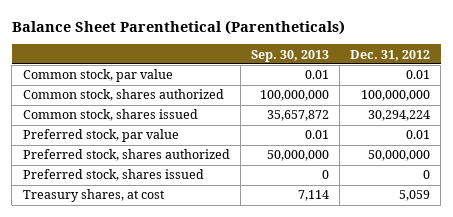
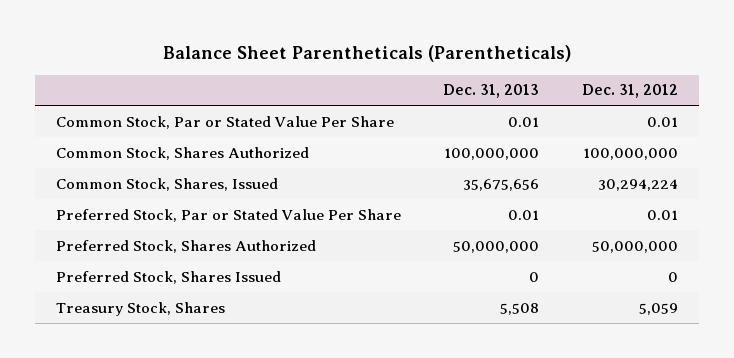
[11,19,345,35] Balance Sheet Parenthetical (Parentheticals) -> [162,44,571,62] Balance Sheet Parentheticals (Parentheticals)
[250,49,329,62] Sep. 30, 2013 -> none
none -> [443,84,540,99] Dec. 31, 2013
[22,69,173,83] Common stock, par value -> [55,115,394,129] Common Stock, Par or Stated Value Per Share
[22,89,224,102] Common stock, shares authorized -> [55,146,309,160] Common Stock, Shares Authorized
[22,109,198,122] Common stock, shares issued -> [55,177,278,191] Common Stock, Shares, Issued
[22,129,179,143] Preferred stock, par value -> [55,208,401,222] Preferred Stock, Par or Stated Value Per Share
[22,149,230,162] Preferred stock, shares authorized -> [55,239,316,253] Preferred Stock, Shares Authorized
[22,169,204,182] Preferred stock, shares issued -> [55,270,281,284] Preferred Stock, Shares Issued
[22,189,165,203] Treasury shares, at cost -> [55,301,225,316] Treasury Stock, Shares

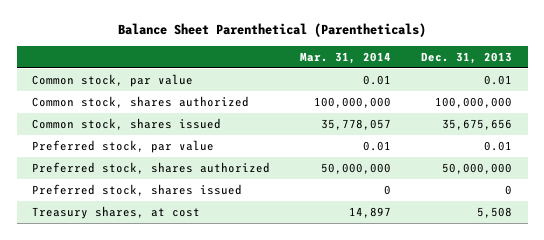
[162,44,571,62] Balance Sheet Parentheticals (Parentheticals) -> [118,23,427,38] Balance Sheet Parenthetical (Parentheticals)
[581,84,678,99] Dec. 31, 2012 -> none
none -> [300,51,392,64] Mar. 31, 2014
[55,115,394,129] Common Stock, Par or Stated Value Per Share -> [31,73,193,87] Common stock, par value
[55,146,309,160] Common Stock, Shares Authorized -> [31,95,249,108] Common stock, shares authorized
[55,177,278,191] Common Stock, Shares, Issued -> [31,117,221,130] Common stock, shares issued
[55,208,401,222] Preferred Stock, Par or Stated Value Per Share -> [31,139,214,153] Preferred stock, par value
[55,239,316,253] Preferred Stock, Shares Authorized -> [31,161,270,174] Preferred stock, shares authorized
[55,270,281,284] Preferred Stock, Shares Issued -> [31,183,242,196] Preferred stock, shares issued
[55,301,225,316] Treasury Stock, Shares -> [31,205,200,219] Treasury shares, at cost

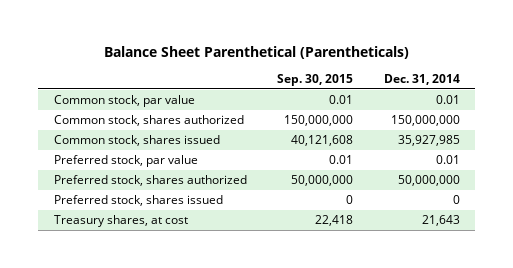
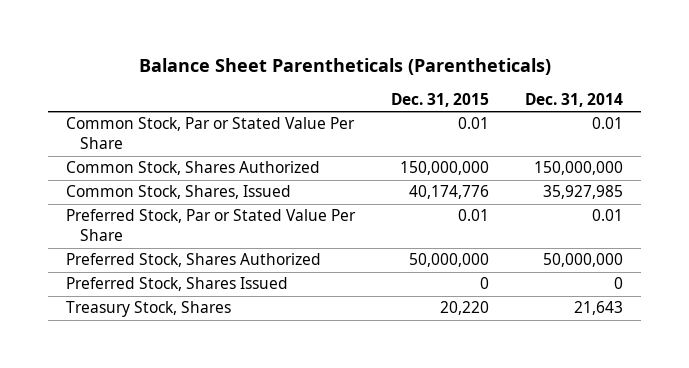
[103,45,409,59] Balance Sheet Parenthetical (Parentheticals) -> [138,58,551,76] Balance Sheet Parentheticals (Parentheticals)
[277,73,354,86] Sep. 30, 2015 -> none
none -> [391,93,490,108] Dec. 31, 2015
[53,95,195,108] Common stock, par value -> [66,117,356,150] Common Stock, Par or Stated Value Per Share
[53,115,244,127] Common stock, shares authorized -> [66,161,321,176] Common Stock, Shares Authorized
[53,135,220,147] Common stock, shares issued -> [66,185,292,200] Common Stock, Shares, Issued
[53,155,198,168] Preferred stock, par value -> [66,209,357,242] Preferred Stock, Par or Stated Value Per Share
[53,175,247,187] Preferred stock, shares authorized -> [66,253,322,268] Preferred Stock, Shares Authorized
[53,195,223,207] Preferred stock, shares issued -> [66,277,289,292] Preferred Stock, Shares Issued
[53,215,188,228] Treasury shares, at cost -> [66,301,232,318] Treasury Stock, Shares

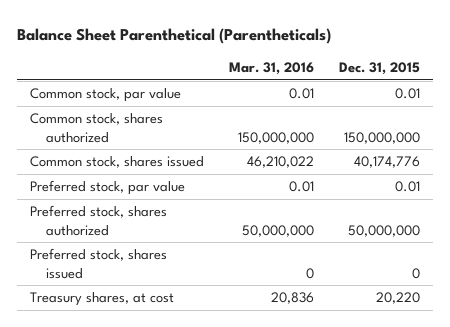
[138,58,551,76] Balance Sheet Parentheticals (Parentheticals) -> [17,27,332,44] Balance Sheet Parenthetical (Parentheticals)
[524,93,623,108] Dec. 31, 2014 -> none
none -> [229,61,315,75] Mar. 31, 2016
[66,117,356,150] Common Stock, Par or Stated Value Per Share -> [30,88,182,103] Common stock, par value
[66,161,321,176] Common Stock, Shares Authorized -> [30,113,164,143] Common stock, shares authorized
[66,185,292,200] Common Stock, Shares, Issued -> [30,156,205,169] Common stock, shares issued
[66,209,357,242] Preferred Stock, Par or Stated Value Per Share -> [30,180,186,196] Preferred stock, par value
[66,253,322,268] Preferred Stock, Shares Authorized -> [30,205,168,236] Preferred stock, shares authorized
[66,277,289,292] Preferred Stock, Shares Issued -> [30,248,168,279] Preferred stock, shares issued
[66,301,232,318] Treasury Stock, Shares -> [30,292,175,307] Treasury shares, at cost

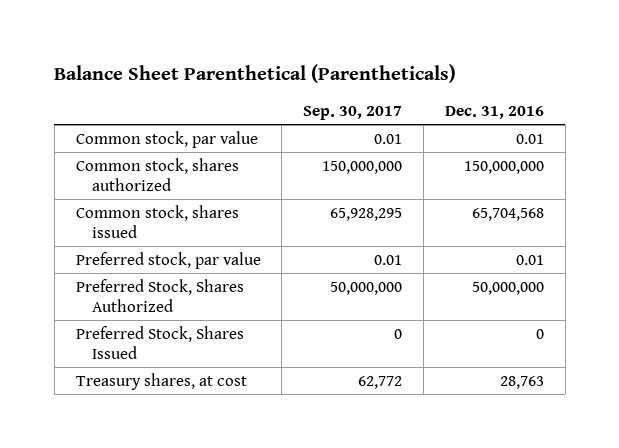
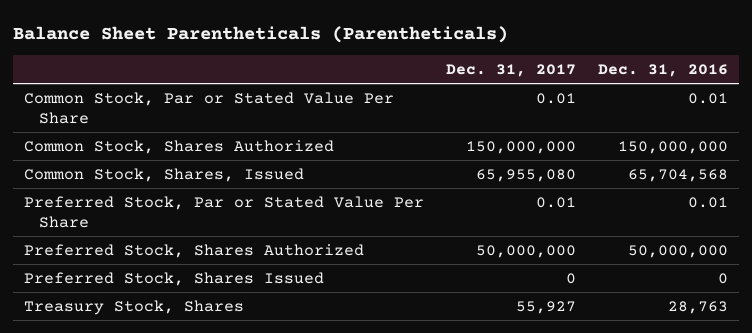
[54,64,457,84] Balance Sheet Parenthetical (Parentheticals) -> [13,25,509,43] Balance Sheet Parentheticals (Parentheticals)
[303,105,403,120] Sep. 30, 2017 -> none
none -> [446,64,577,78] Dec. 31, 2017
[75,130,258,148] Common stock, par value -> [24,91,395,124] Common Stock, Par or Stated Value Per Share
[75,157,239,191] Common stock, shares authorized -> [24,139,335,154] Common Stock, Shares Authorized
[75,204,239,238] Common stock, shares issued -> [24,167,305,182] Common Stock, Shares, Issued
[75,251,261,269] Preferred stock, par value -> [24,195,425,228] Preferred Stock, Par or Stated Value Per Share
[75,372,247,390] Treasury shares, at cost -> [24,299,245,315] Treasury Stock, Shares

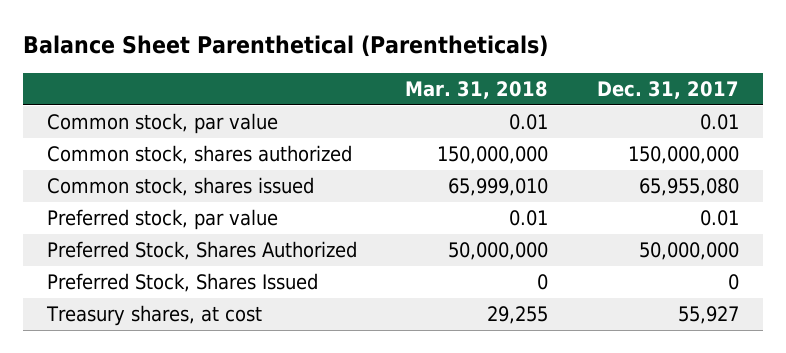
[13,25,509,43] Balance Sheet Parentheticals (Parentheticals) -> [23,35,549,58] Balance Sheet Parenthetical (Parentheticals)
[598,64,729,78] Dec. 31, 2016 -> none
none -> [405,80,549,99] Mar. 31, 2018
[24,91,395,124] Common Stock, Par or Stated Value Per Share -> [47,113,279,135] Common stock, par value
[24,139,335,154] Common Stock, Shares Authorized -> [47,145,353,165] Common stock, shares authorized
[24,167,305,182] Common Stock, Shares, Issued -> [47,177,315,197] Common stock, shares issued
[24,195,425,228] Preferred Stock, Par or Stated Value Per Share -> [47,209,279,231] Preferred stock, par value
[24,299,245,315] Treasury Stock, Shares -> [46,305,263,327] Treasury shares, at cost

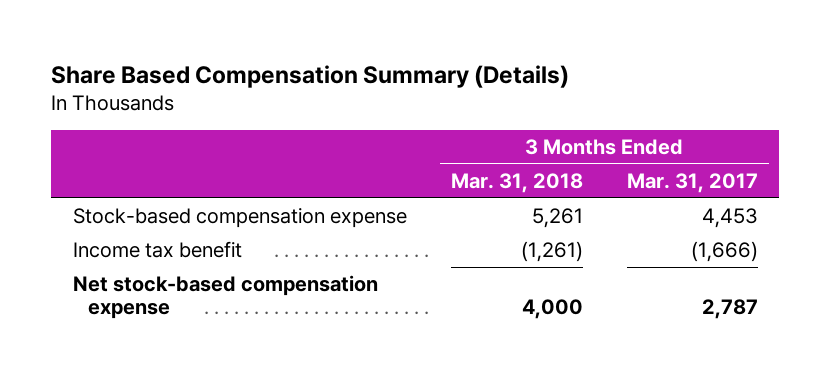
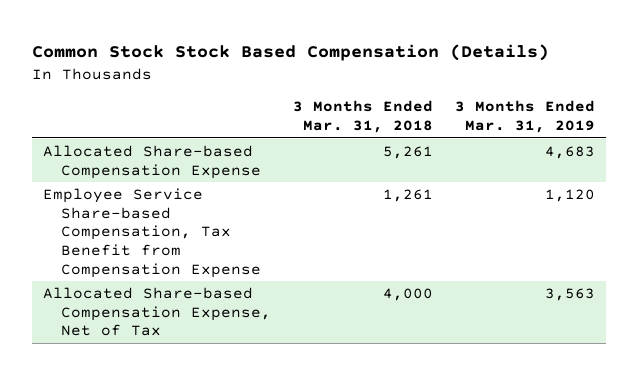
[51,64,570,88] Share Based Compensation Summary (Details) -> [32,44,550,62] Common Stock Stock Based Compensation (Details)
[626,172,758,193] Mar. 31, 2017 -> none
none -> [455,100,596,134] 3 Months Ended Mar. 31, 2019
[73,207,408,228] Stock-based compensation expense -> [43,144,262,179] Allocated Share-based Compensation Expense
[73,240,243,258] Income tax benefit -> [43,187,262,279] Employee Service Share-based Compensation, Tax Benefit from Compensation Expense
[520,240,583,262] (1,261) -> [383,188,434,202] 1,261
[73,274,379,320] Net stock-based compensation expense -> [43,286,272,337] Allocated Share-based Compensation Expense, Net of Tax

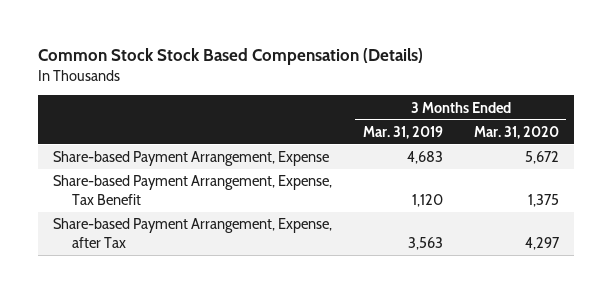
[293,100,434,134] 3 Months Ended Mar. 31, 2018 -> none
none -> [473,125,559,139] Mar. 31, 2020
[43,144,262,179] Allocated Share-based Compensation Expense -> [53,151,330,167] Share-based Payment Arrangement, Expense
[43,187,262,279] Employee Service Share-based Compensation, Tax Benefit from Compensation Expense -> [53,175,333,205] Share-based Payment Arrangement, Expense, Tax Benefit
[43,286,272,337] Allocated Share-based Compensation Expense, Net of Tax -> [53,218,333,248] Share-based Payment Arrangement, Expense, after Tax

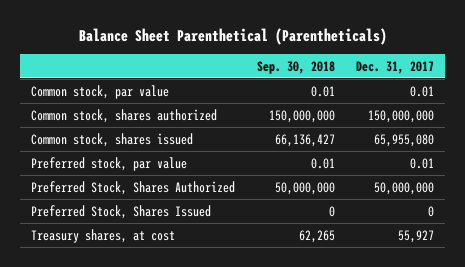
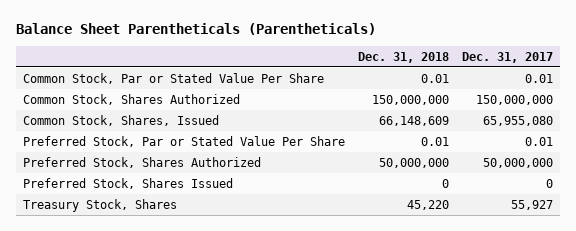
[78,27,387,45] Balance Sheet Parenthetical (Parentheticals) -> [16,23,377,36] Balance Sheet Parentheticals (Parentheticals)
[256,60,335,74] Sep. 30, 2018 -> none
none -> [358,51,450,63] Dec. 31, 2018
[30,84,169,99] Common stock, par value -> [22,72,324,84] Common Stock, Par or Stated Value Per Share
[30,108,217,123] Common stock, shares authorized -> [22,93,240,105] Common Stock, Shares Authorized
[30,132,193,147] Common stock, shares issued -> [22,114,219,126] Common Stock, Shares, Issued
[30,156,187,171] Preferred stock, par value -> [22,135,345,147] Preferred Stock, Par or Stated Value Per Share
[30,228,175,243] Treasury shares, at cost -> [22,198,177,212] Treasury Stock, Shares

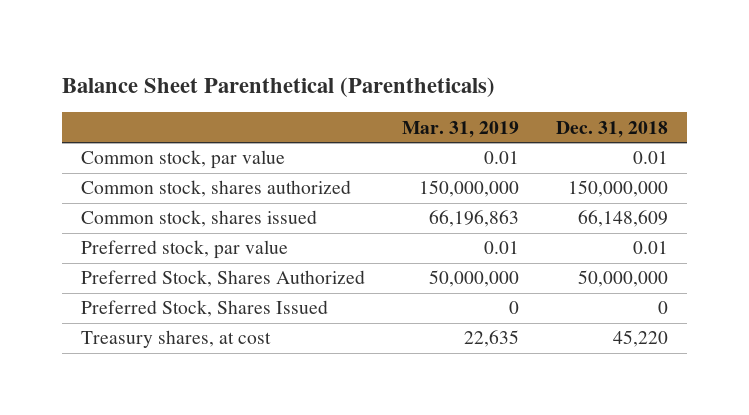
[16,23,377,36] Balance Sheet Parentheticals (Parentheticals) -> [62,76,496,97] Balance Sheet Parenthetical (Parentheticals)
[462,51,554,63] Dec. 31, 2017 -> none
none -> [402,120,520,138] Mar. 31, 2019
[22,72,324,84] Common Stock, Par or Stated Value Per Share -> [80,150,285,170] Common stock, par value
[22,93,240,105] Common Stock, Shares Authorized -> [80,180,351,198] Common stock, shares authorized
[22,114,219,126] Common Stock, Shares, Issued -> [80,210,317,228] Common stock, shares issued
[22,135,345,147] Preferred Stock, Par or Stated Value Per Share -> [80,240,288,260] Preferred stock, par value
[22,198,177,212] Treasury Stock, Shares -> [80,330,271,349] Treasury shares, at cost

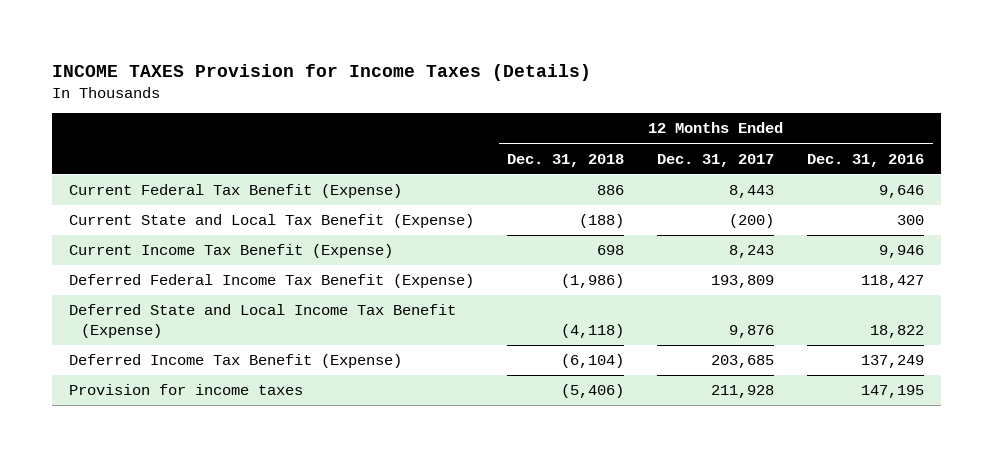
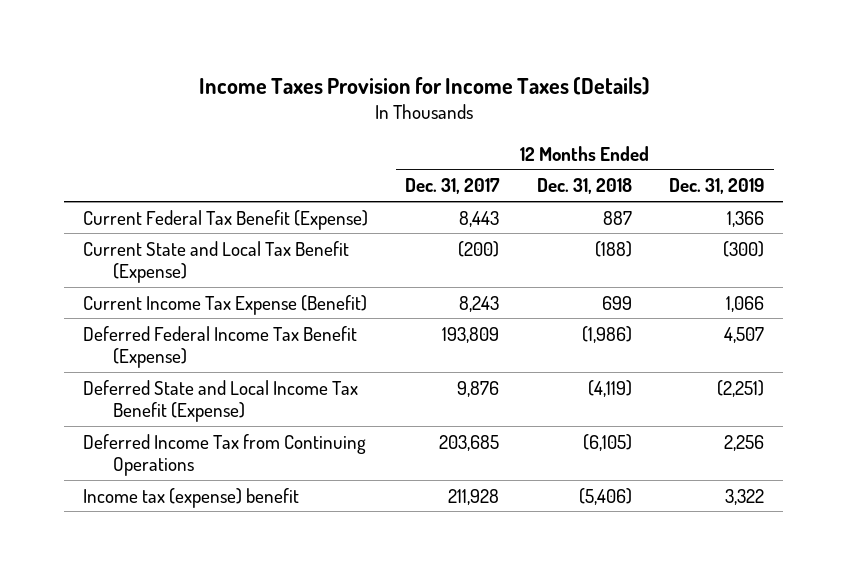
[52,63,592,81] INCOME TAXES Provision for Income Taxes (Details) -> [198,76,650,95] Income Taxes Provision for Income Taxes (Details)
[807,153,925,167] Dec. 31, 2016 -> none
none -> [669,178,765,195] Dec. 31, 2019
[597,185,625,196] 886 -> [602,210,632,225] 887
[68,244,393,259] Current Income Tax Benefit (Expense) -> [82,294,367,315] Current Income Tax Expense (Benefit)
[597,245,625,256] 698 -> [601,295,632,310] 699
[561,323,625,338] (4,118) -> [587,379,632,397] (4,119)
[68,354,402,369] Deferred Income Tax Benefit (Expense) -> [82,433,366,477] Deferred Income Tax from Continuing Operations
[561,354,625,369] (6,104) -> [582,433,632,451] (6,105)
[68,384,303,396] Provision for income taxes -> [82,487,299,508] Income tax (expense) benefit

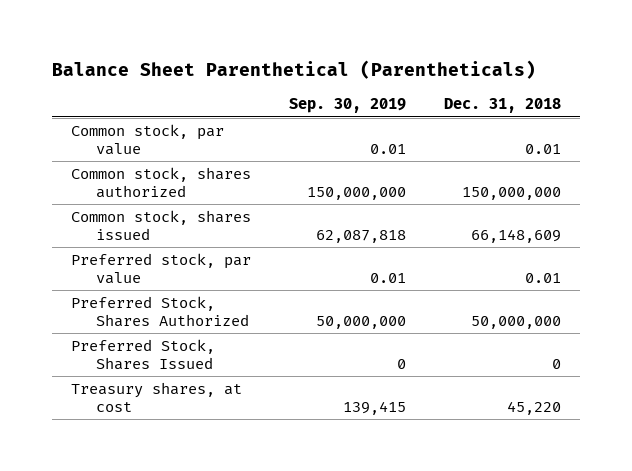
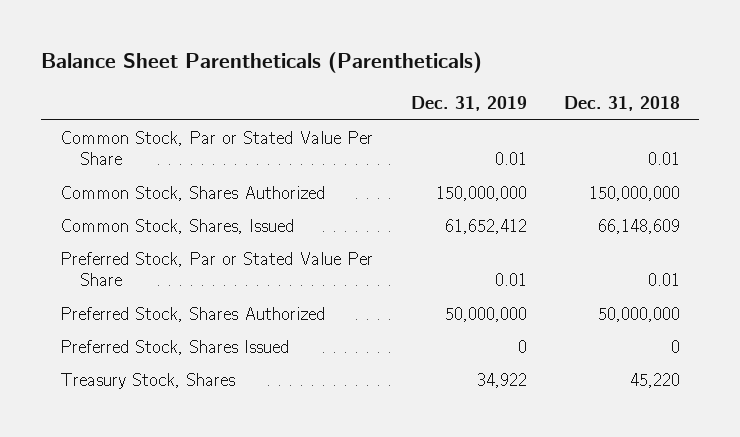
[52,59,537,79] Balance Sheet Parenthetical (Parentheticals) -> [40,52,482,74] Balance Sheet Parentheticals (Parentheticals)
[289,98,407,114] Sep. 30, 2019 -> none
none -> [410,95,527,111] Dec. 31, 2019
[71,123,225,155] Common stock, par value -> [59,130,373,166] Common Stock, Par or Stated Value Per Share
[71,166,252,198] Common stock, shares authorized -> [59,185,325,201] Common Stock, Shares Authorized
[71,209,252,240] Common stock, shares issued -> [59,218,294,234] Common Stock, Shares, Issued
[71,252,252,284] Preferred stock, par value -> [59,251,373,287] Preferred Stock, Par or Stated Value Per Share
[71,381,243,412] Treasury shares, at cost -> [59,372,235,389] Treasury Stock, Shares

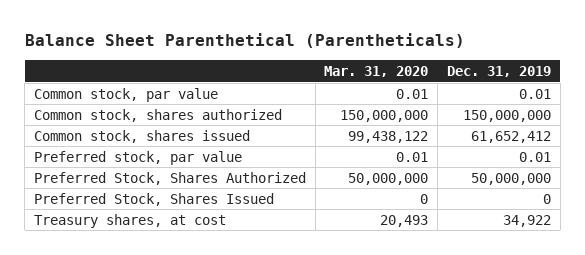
[40,52,482,74] Balance Sheet Parentheticals (Parentheticals) -> [24,33,465,49] Balance Sheet Parenthetical (Parentheticals)
[564,95,681,111] Dec. 31, 2018 -> none
none -> [324,65,429,77] Mar. 31, 2020
[59,130,373,166] Common Stock, Par or Stated Value Per Share -> [33,87,218,102] Common stock, par value
[59,185,325,201] Common Stock, Shares Authorized -> [33,108,282,122] Common stock, shares authorized
[59,218,294,234] Common Stock, Shares, Issued -> [33,129,250,143] Common stock, shares issued
[59,251,373,287] Preferred Stock, Par or Stated Value Per Share -> [33,150,242,165] Preferred stock, par value
[59,372,235,389] Treasury Stock, Shares -> [33,213,226,228] Treasury shares, at cost

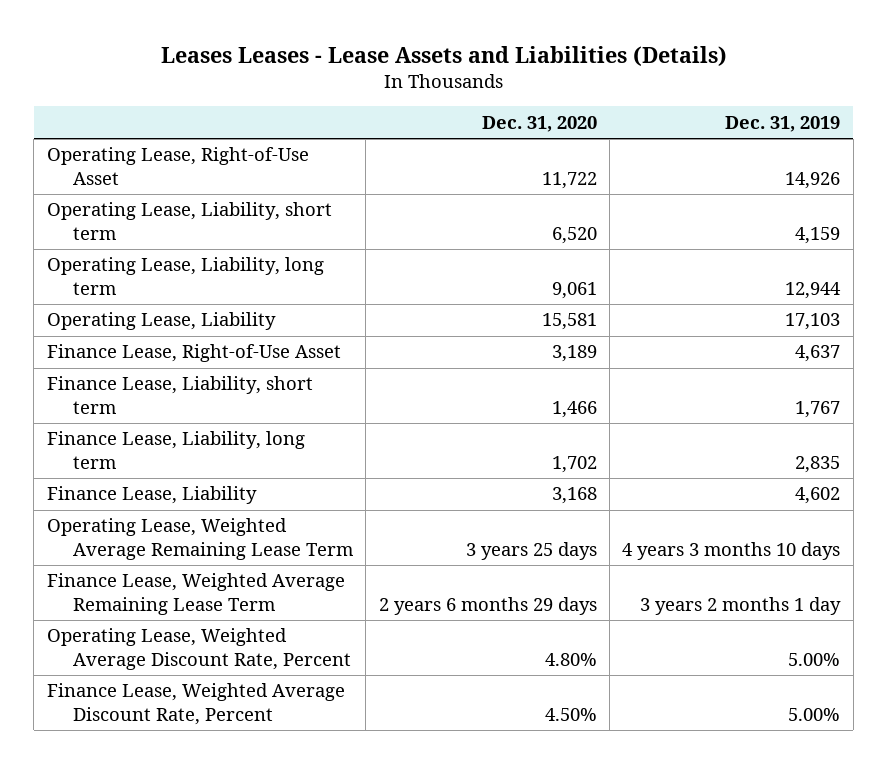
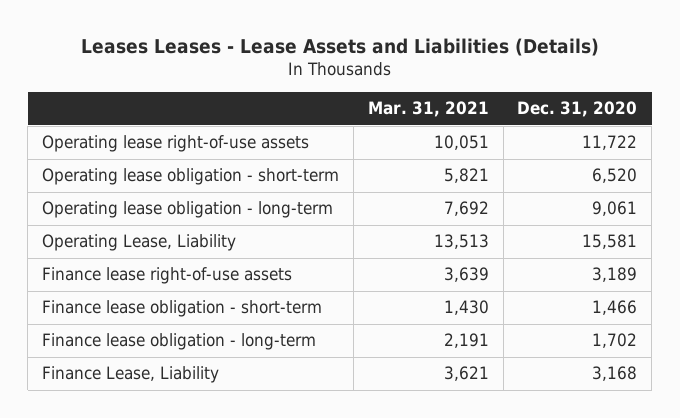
[725,115,841,132] Dec. 31, 2019 -> none
none -> [367,101,489,118] Mar. 31, 2021
[46,147,309,186] Operating Lease, Right-of-Use Asset -> [42,135,310,153] Operating lease right-of-use assets
[46,202,332,241] Operating Lease, Liability, short term -> [42,168,340,186] Operating lease obligation - short-term
[46,257,324,296] Operating Lease, Liability, long term -> [42,201,334,219] Operating lease obligation - long-term
[46,344,341,363] Finance Lease, Right-of-Use Asset -> [42,267,293,285] Finance lease right-of-use assets
[46,376,313,415] Finance Lease, Liability, short term -> [42,300,323,318] Finance lease obligation - short-term
[46,431,305,470] Finance Lease, Liability, long term -> [42,333,317,351] Finance lease obligation - long-term
[46,518,354,561] Operating Lease, Weighted Average Remaining Lease Term -> none
[46,573,345,616] Finance Lease, Weighted Average Remaining Lease Term -> none
[46,628,352,671] Operating Lease, Weighted Average Discount Rate, Percent -> none
[46,683,345,726] Finance Lease, Weighted Average Discount Rate, Percent -> none

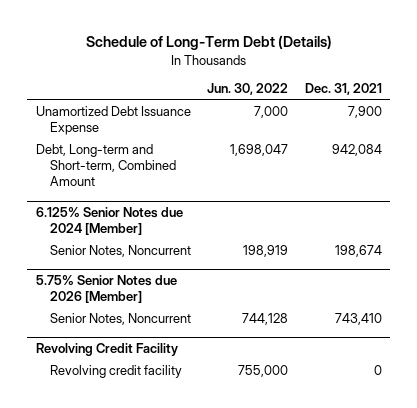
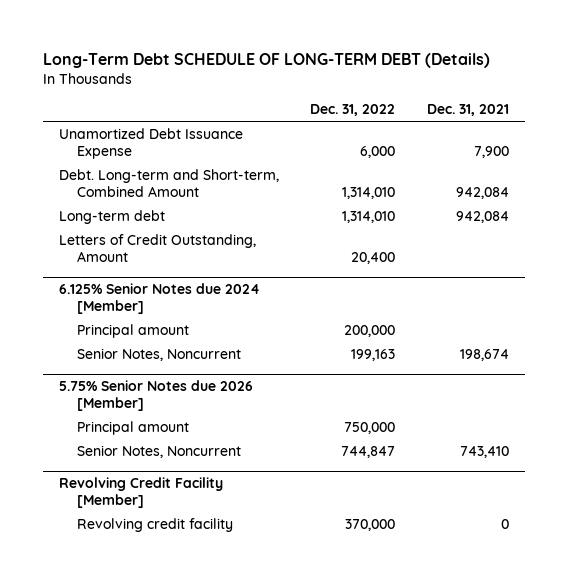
[85,35,332,51] Schedule of Long-Term Debt (Details) -> [42,52,490,68] Long-Term Debt SCHEDULE OF LONG-TERM DEBT (Details)
[207,82,289,95] Jun. 30, 2022 -> none
none -> [310,104,396,117] Dec. 31, 2022
[35,143,177,187] Debt, Long-term and Short-term, Combined Amount -> [58,168,279,197] Debt. Long-term and Short-term, Combined Amount
none -> [58,209,165,224] Long-term debt
none -> [58,233,256,262] Letters of Credit Outstanding, Amount
none -> [77,323,190,338] Principal amount
none -> [77,420,190,435] Principal amount
[35,342,178,356] Revolving Credit Facility -> [58,477,223,508] Revolving Credit Facility [Member]

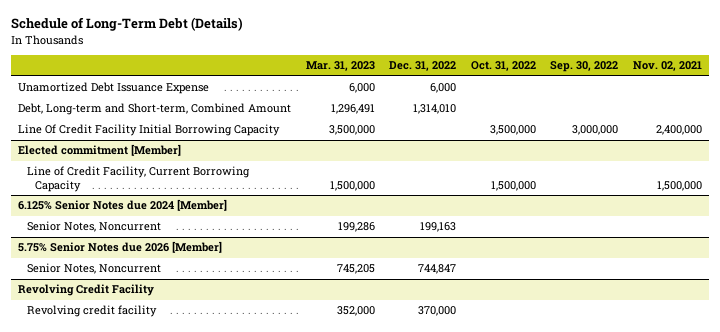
[42,52,490,68] Long-Term Debt SCHEDULE OF LONG-TERM DEBT (Details) -> [11,17,244,32] Schedule of Long-Term Debt (Details)
[427,104,510,117] Dec. 31, 2021 -> none
none -> [305,61,375,72] Mar. 31, 2023
none -> [470,61,536,72] Oct. 31, 2022
none -> [550,61,619,73] Sep. 30, 2022
none -> [632,61,702,72] Nov. 02, 2021
[58,209,165,224] Long-term debt -> none
[58,233,256,262] Letters of Credit Outstanding, Amount -> none
[58,168,279,197] Debt. Long-term and Short-term, Combined Amount -> [18,103,292,116] Debt, Long-term and Short-term, Combined Amount
none -> [18,124,281,137] Line Of Credit Facility Initial Borrowing Capacity
none -> [18,144,182,157] Elected commitment [Member]
none -> [26,166,250,192] Line of Credit Facility, Current Borrowing Capacity
[77,323,190,338] Principal amount -> none
[77,420,190,435] Principal amount -> none
[58,477,223,508] Revolving Credit Facility [Member] -> [18,284,155,297] Revolving Credit Facility

